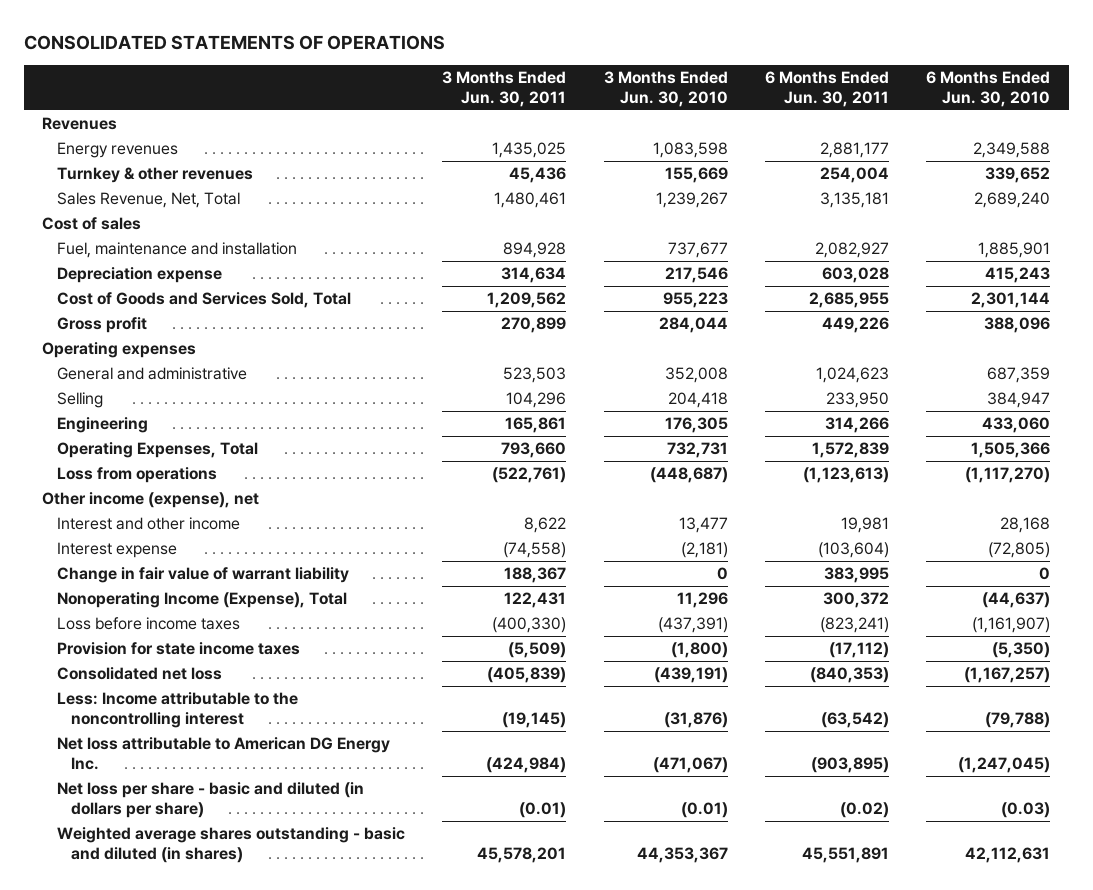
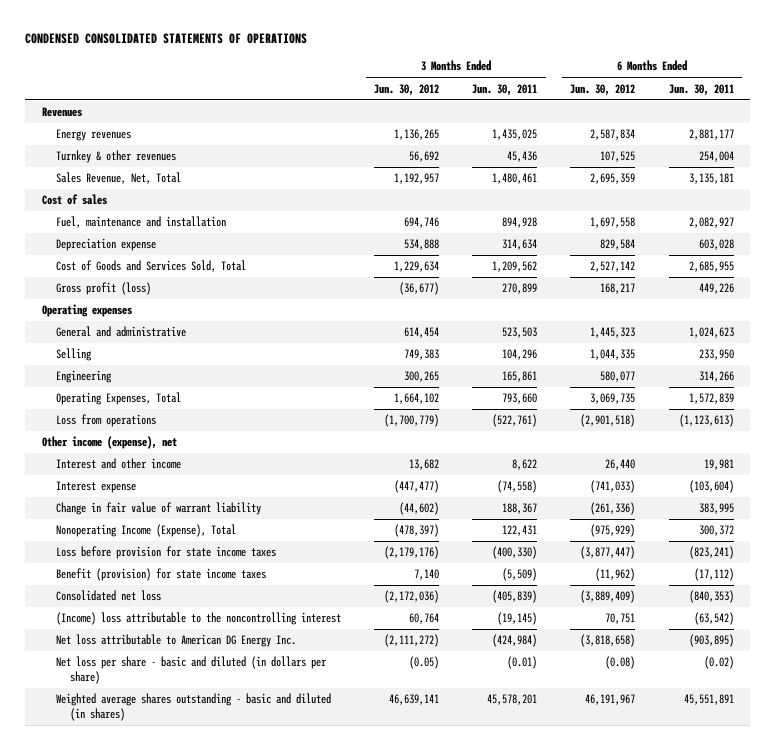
[23,34,445,50] CONSOLIDATED STATEMENTS OF OPERATIONS -> [25,33,308,45] CONDENSED CONSOLIDATED STATEMENTS OF OPERATIONS
[603,70,728,107] 3 Months Ended Jun. 30, 2010 -> none
[926,70,1051,107] 6 Months Ended Jun. 30, 2010 -> none
none -> [374,83,440,96] Jun. 30, 2012
none -> [570,83,636,96] Jun. 30, 2012
[56,317,147,334] Gross profit -> [56,282,152,296] Gross profit (loss)
[56,617,240,631] Loss before income taxes -> [56,546,277,560] Loss before provision for state income taxes
[56,642,300,656] Provision for state income taxes -> [56,568,267,582] Benefit (provision) for state income taxes
[56,692,298,729] Less: Income attributable to the noncontrolling interest -> [56,612,342,626] (Income) loss attributable to the noncontrolling interest

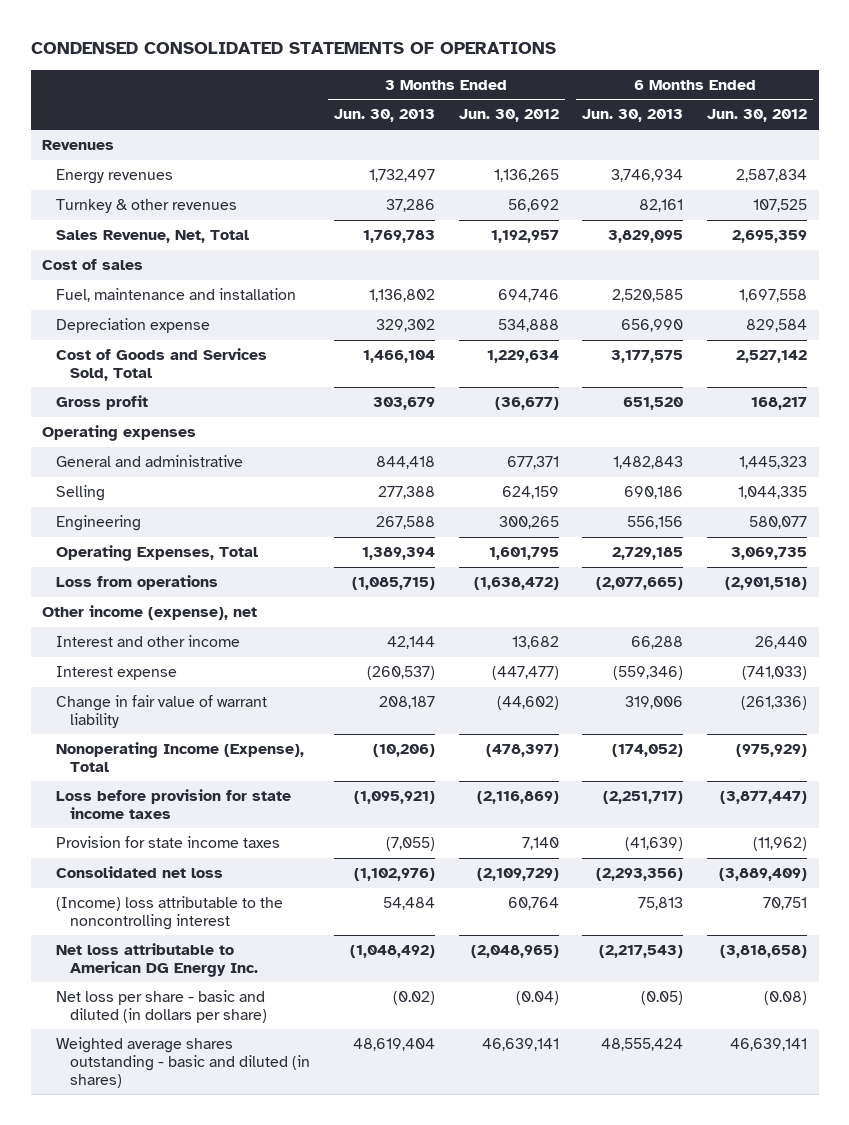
[472,83,538,96] Jun. 30, 2011 -> none
[668,83,734,96] Jun. 30, 2011 -> none
none -> [334,109,436,123] Jun. 30, 2013
none -> [582,109,684,123] Jun. 30, 2013
[56,282,152,296] Gross profit (loss) -> [56,395,149,411] Gross profit
[404,327,440,339] 614,454 -> [506,456,559,470] 677,371
[404,349,440,361] 749,383 -> [501,486,559,500] 624,159
[394,393,440,405] 1,664,102 -> [488,547,559,561] 1,601,795
[384,414,440,428] (1,700,779) -> [473,577,559,591] (1,638,472)
[384,546,440,560] (2,179,176) -> [476,791,559,805] (2,116,869)
[56,568,267,582] Benefit (provision) for state income taxes -> [56,836,281,849] Provision for state income taxes
[384,590,440,604] (2,172,036) -> [476,868,559,882] (2,109,729)
[384,634,440,648] (2,111,272) -> [470,945,559,959] (2,048,965)
[409,656,440,670] (0.05) -> [515,991,559,1006] (0.04)
[585,694,636,706] 46,191,967 -> [729,1038,807,1052] 46,639,141

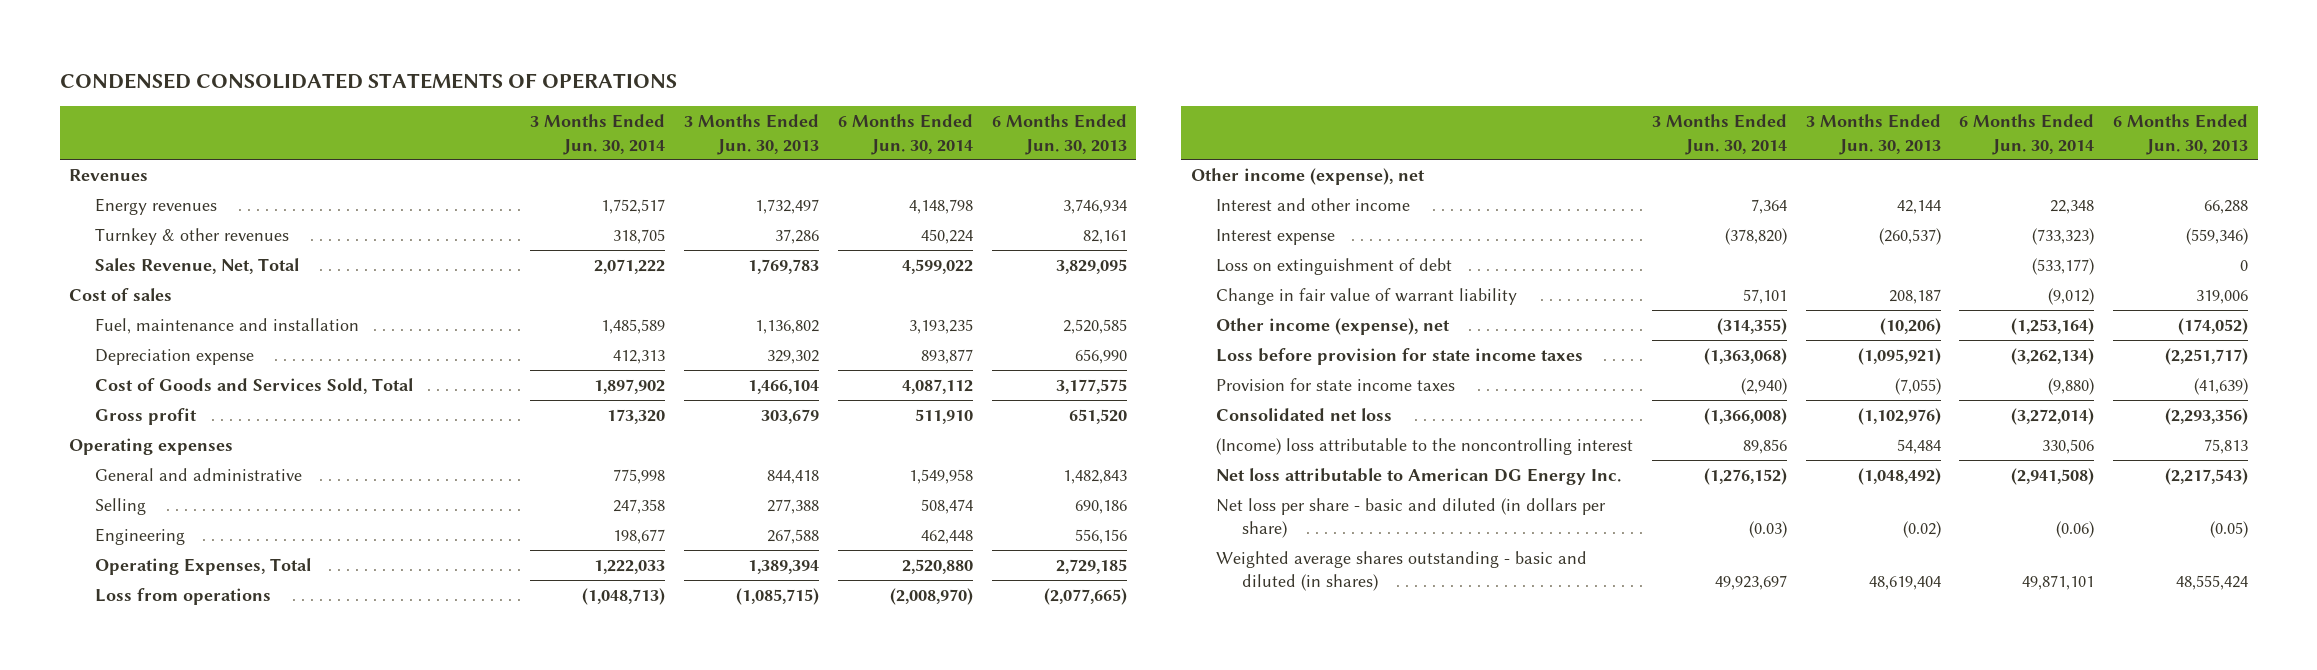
[458,109,559,123] Jun. 30, 2012 -> none
[706,109,807,123] Jun. 30, 2012 -> none
none -> [530,113,666,155] 3 Months Ended Jun. 30, 2014
none -> [837,113,973,155] 6 Months Ended Jun. 30, 2014
none -> [1216,257,1453,275] Loss on extinguishment of debt
[56,742,305,772] Nonoperating Income (Expense), Total -> [1216,317,1451,335] Other income (expense), net

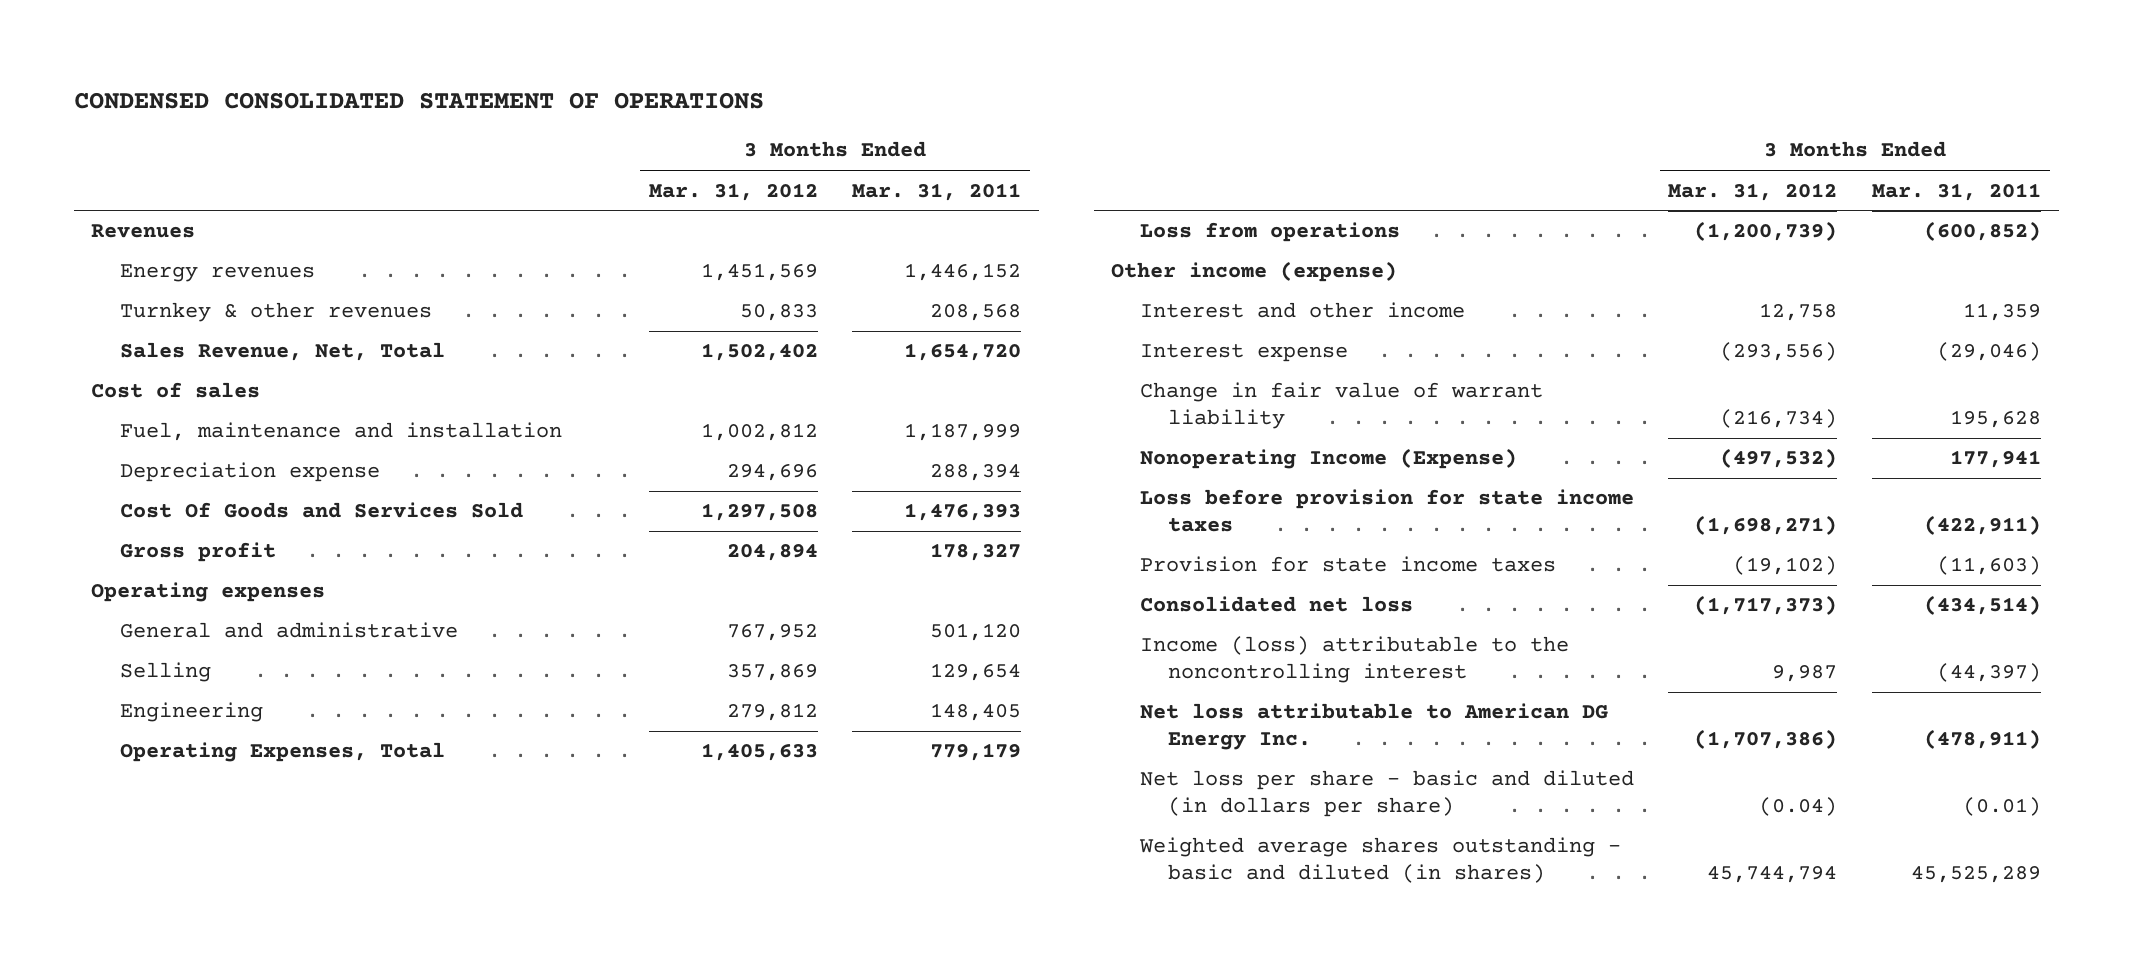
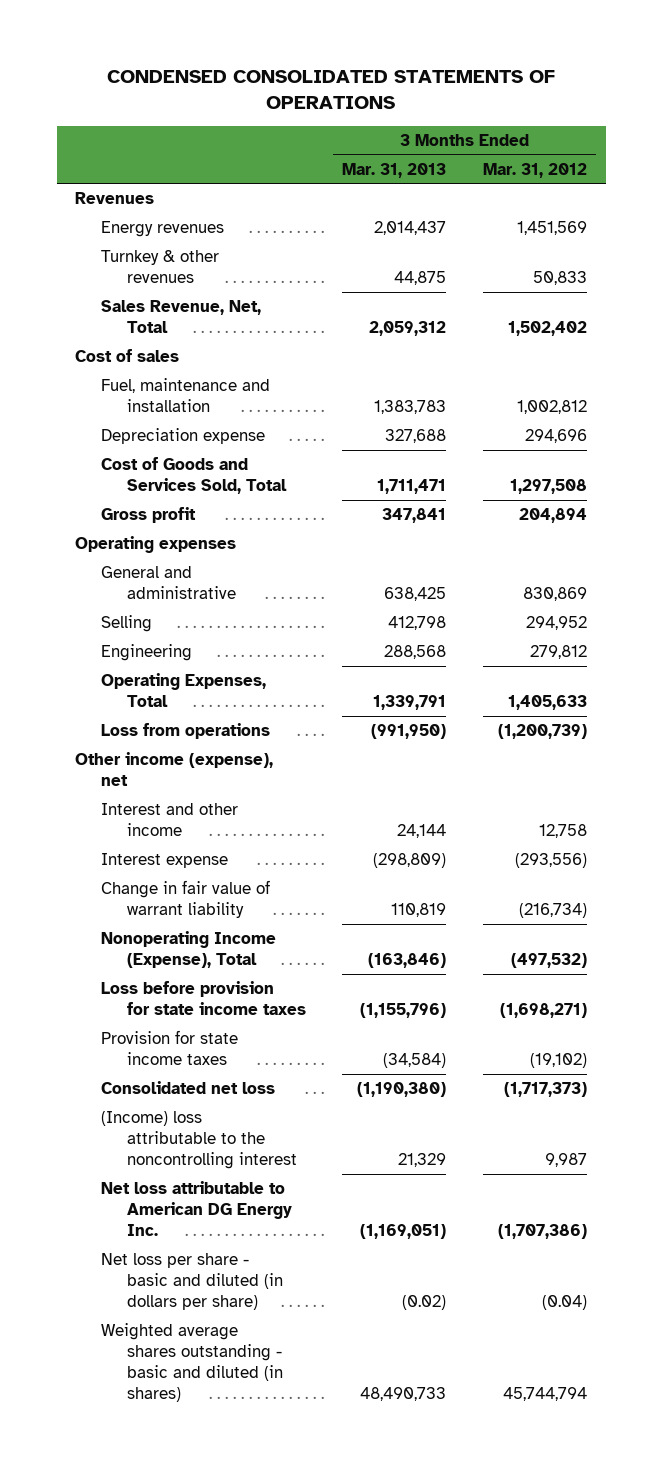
[73,92,764,110] CONDENSED CONSOLIDATED STATEMENT OF OPERATIONS -> [107,69,556,110] CONDENSED CONSOLIDATED STATEMENTS OF OPERATIONS
[852,182,1022,201] Mar. 31, 2011 -> none
none -> [342,162,447,178] Mar. 31, 2013
[119,502,523,519] Cost Of Goods and Services Sold -> [100,457,287,495] Cost of Goods and Services Sold, Total
[726,624,818,642] 767,952 -> [523,587,588,602] 830,869
[726,664,818,682] 357,869 -> [526,616,588,631] 294,952
[1111,261,1398,283] Other income (expense) -> [75,752,274,787] Other income (expense), net
[1139,448,1517,470] Nonoperating Income (Expense) -> [100,931,276,969] Nonoperating Income (Expense), Total
[1139,636,1569,684] Income (loss) attributable to the noncontrolling interest -> [100,1111,297,1170] (Income) loss attributable to the noncontrolling interest

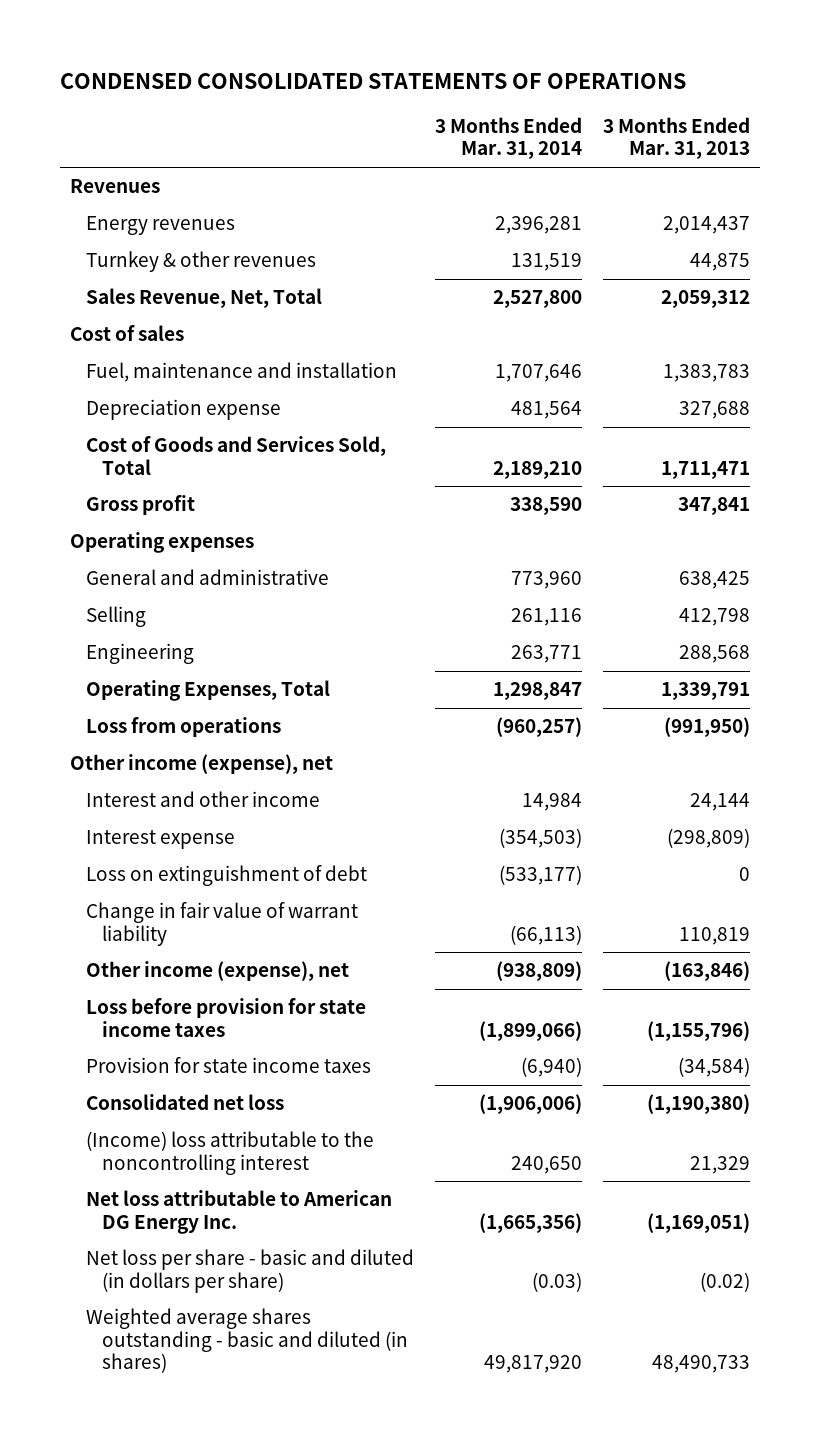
[483,162,588,178] Mar. 31, 2012 -> none
none -> [434,117,582,160] 3 Months Ended Mar. 31, 2014
none -> [86,865,368,887] Loss on extinguishment of debt
[100,931,276,969] Nonoperating Income (Expense), Total -> [86,961,350,982] Other income (expense), net

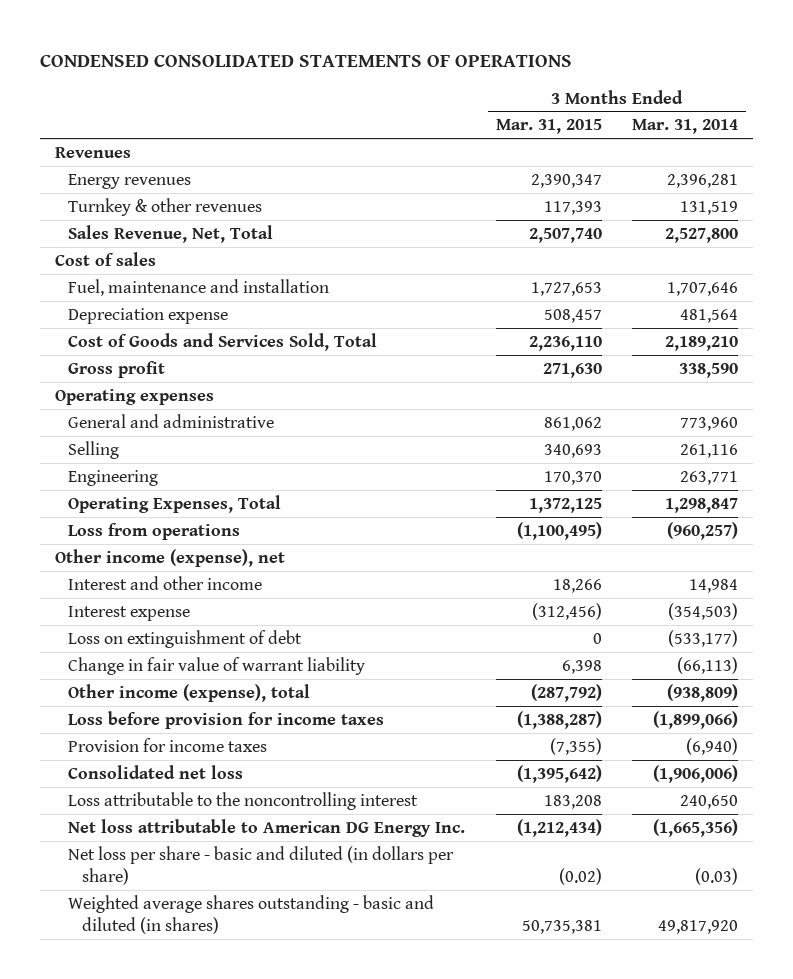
[602,117,750,160] 3 Months Ended Mar. 31, 2013 -> none
none -> [495,119,602,135] Mar. 31, 2015
[86,961,350,982] Other income (expense), net -> [68,683,311,702] Other income (expense), total
[86,998,367,1037] Loss before provision for state income taxes -> [68,710,385,729] Loss before provision for income taxes
[86,1057,372,1074] Provision for state income taxes -> [68,737,268,752] Provision for income taxes
[86,1131,375,1175] (Income) loss attributable to the noncontrolling interest -> [68,791,419,810] Loss attributable to the noncontrolling interest

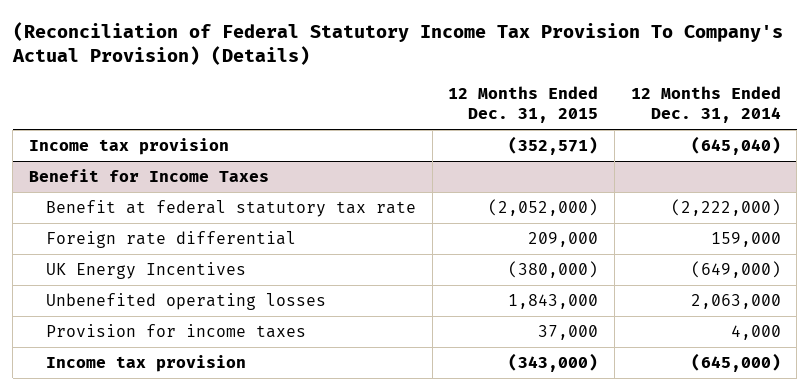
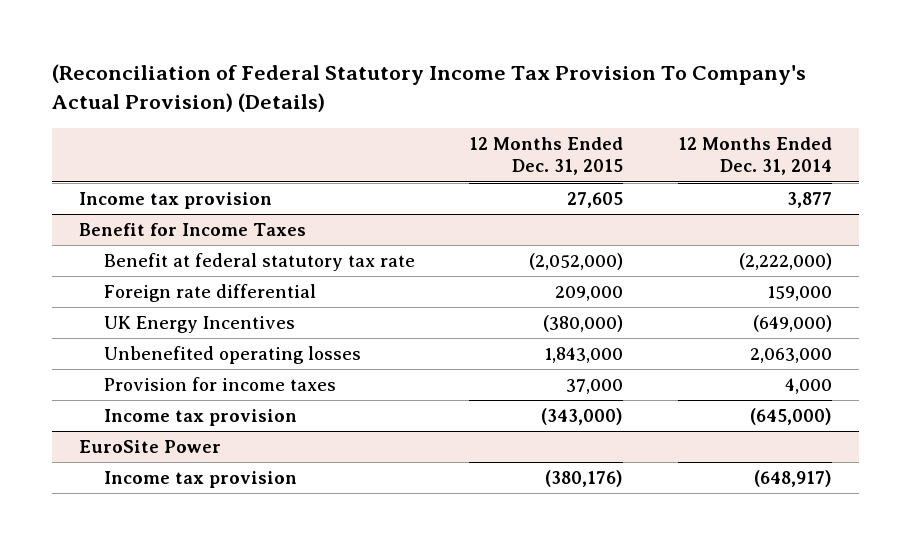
[508,136,599,156] (352,571) -> [567,191,624,208] 27,605
[690,136,781,156] (645,040) -> [786,191,832,208] 3,877
none -> [78,439,221,453] EuroSite Power
none -> [103,470,297,488] Income tax provision

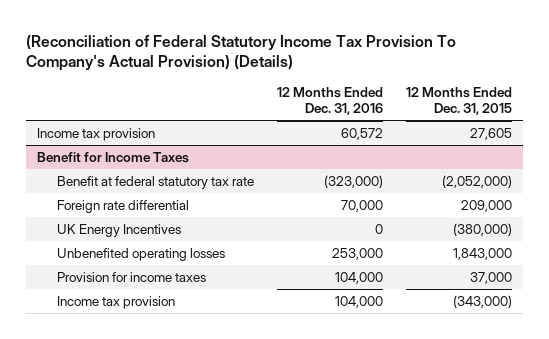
[677,136,832,176] 12 Months Ended Dec. 31, 2014 -> none
none -> [276,87,383,116] 12 Months Ended Dec. 31, 2016
[78,439,221,453] EuroSite Power -> none
[103,470,297,488] Income tax provision -> none

